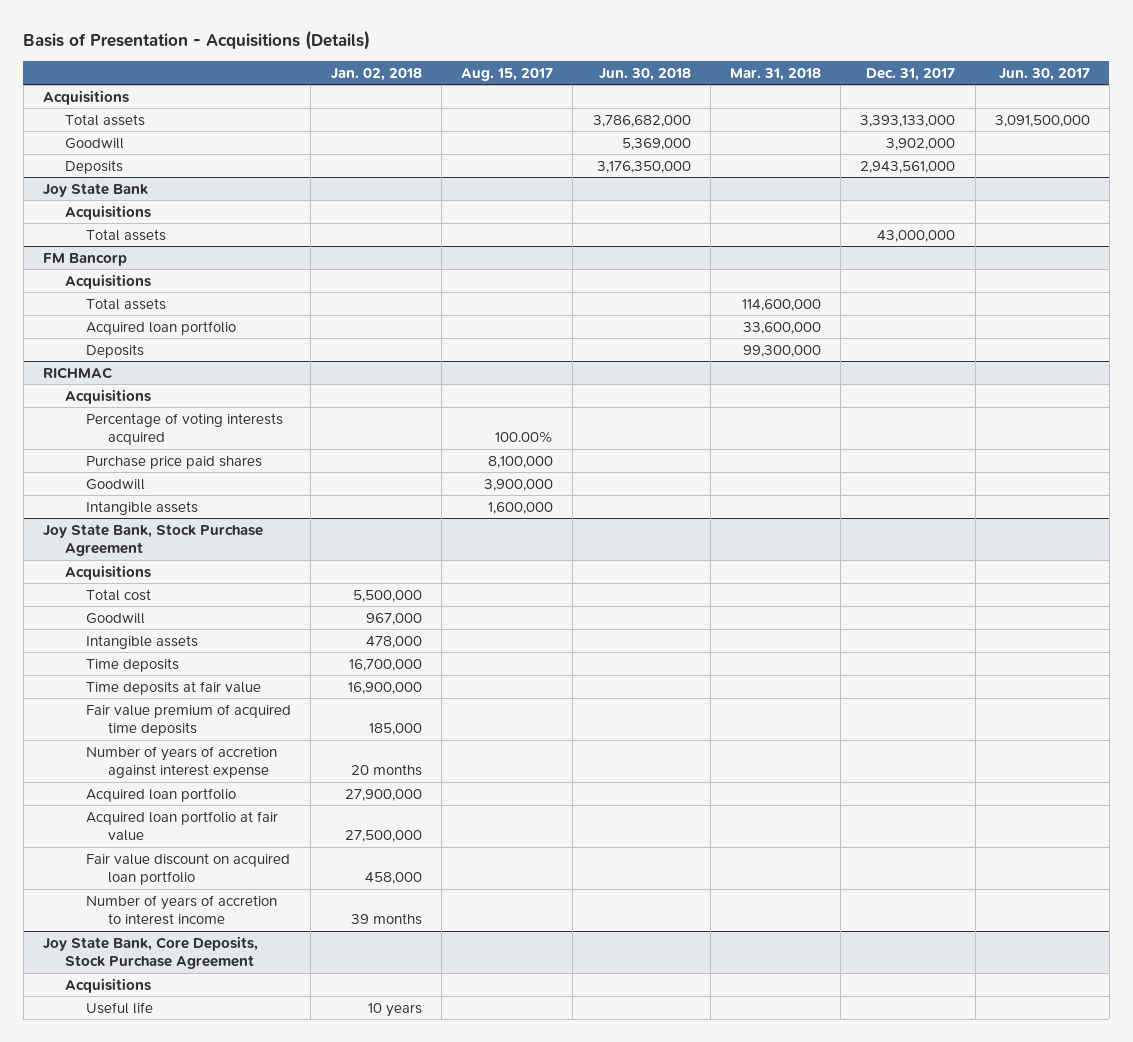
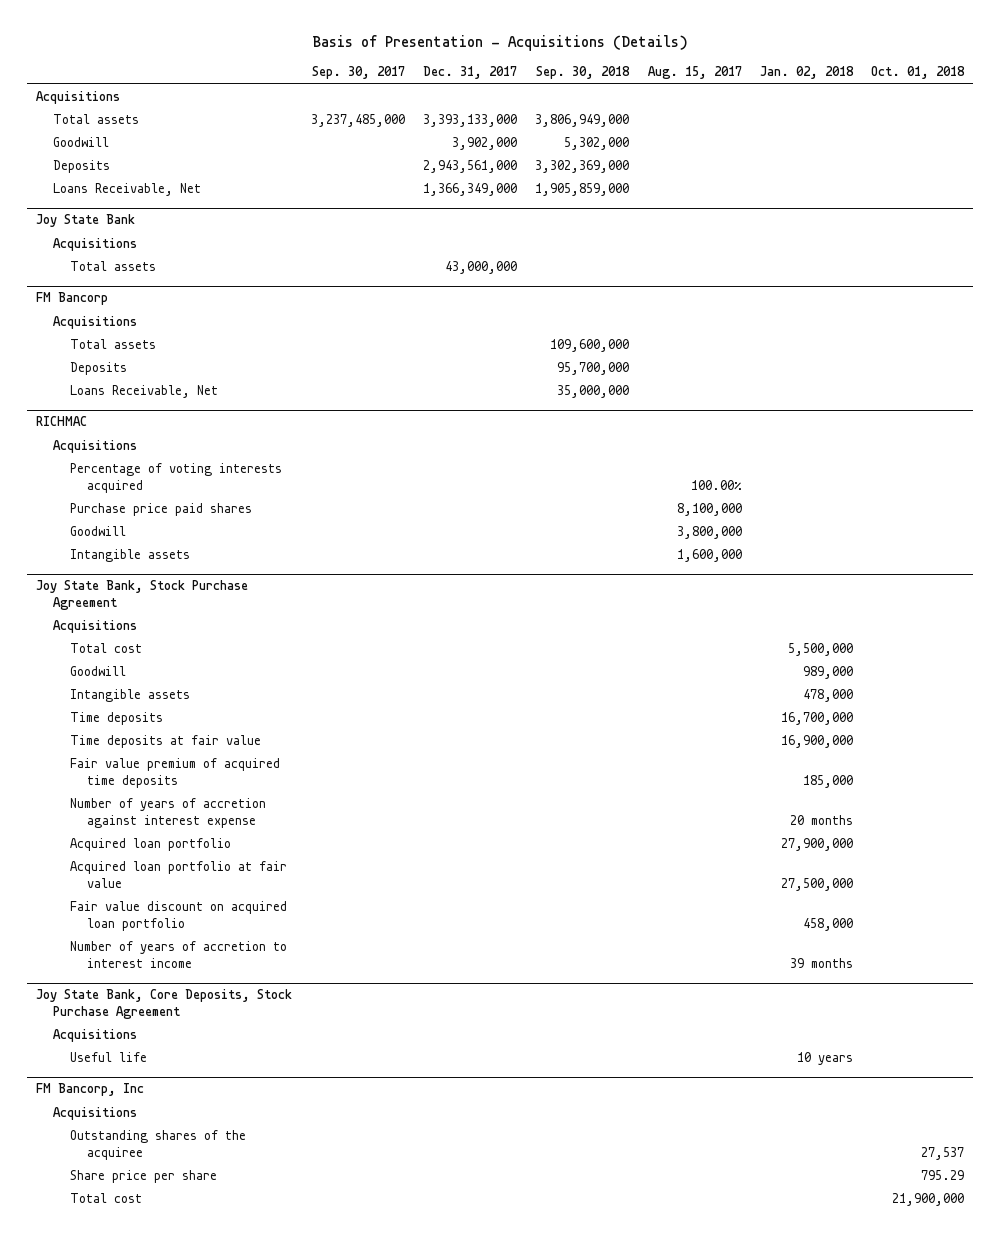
[598,67,691,81] Jun. 30, 2018 -> none
[729,67,821,81] Mar. 31, 2018 -> none
[998,67,1090,81] Jun. 30, 2017 -> none
none -> [311,66,405,80] Sep. 30, 2017
none -> [536,66,631,80] Sep. 30, 2018
none -> [871,66,966,80] Oct. 01, 2018
none -> [53,183,202,197] Loans Receivable, Net
[86,320,237,335] Acquired loan portfolio -> none
none -> [70,385,219,399] Loans Receivable, Net
[484,478,554,491] 3,900,000 -> [676,526,742,540] 3,800,000
[365,612,422,625] 967,000 -> [802,666,853,680] 989,000
none -> [36,1083,145,1097] FM Bancorp, Inc
none -> [53,1107,138,1121] Acquisitions
none -> [70,1130,247,1160] Outstanding shares of the acquiree
none -> [70,1170,218,1184] Share price per share
none -> [70,1193,143,1204] Total cost

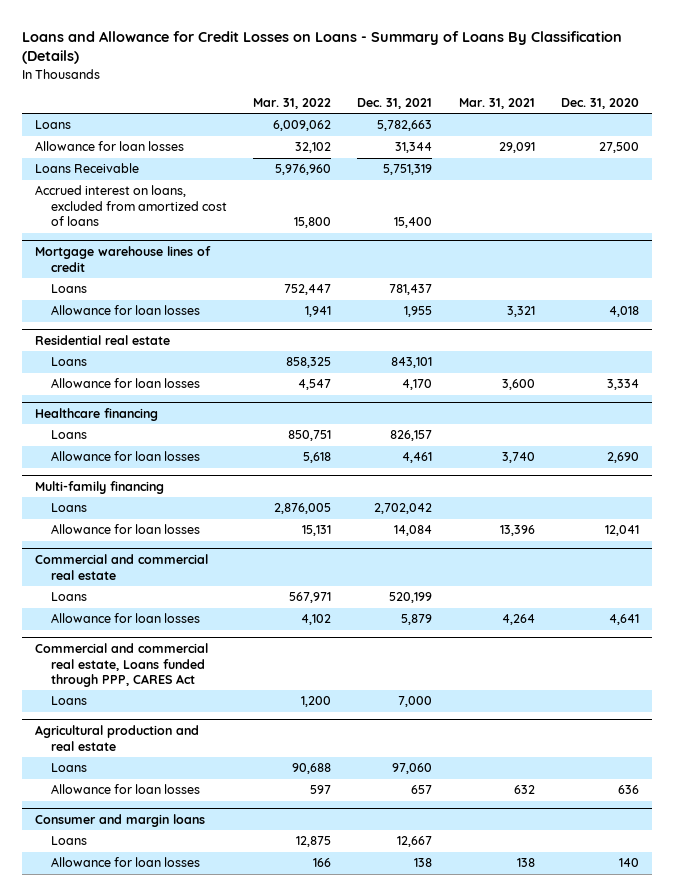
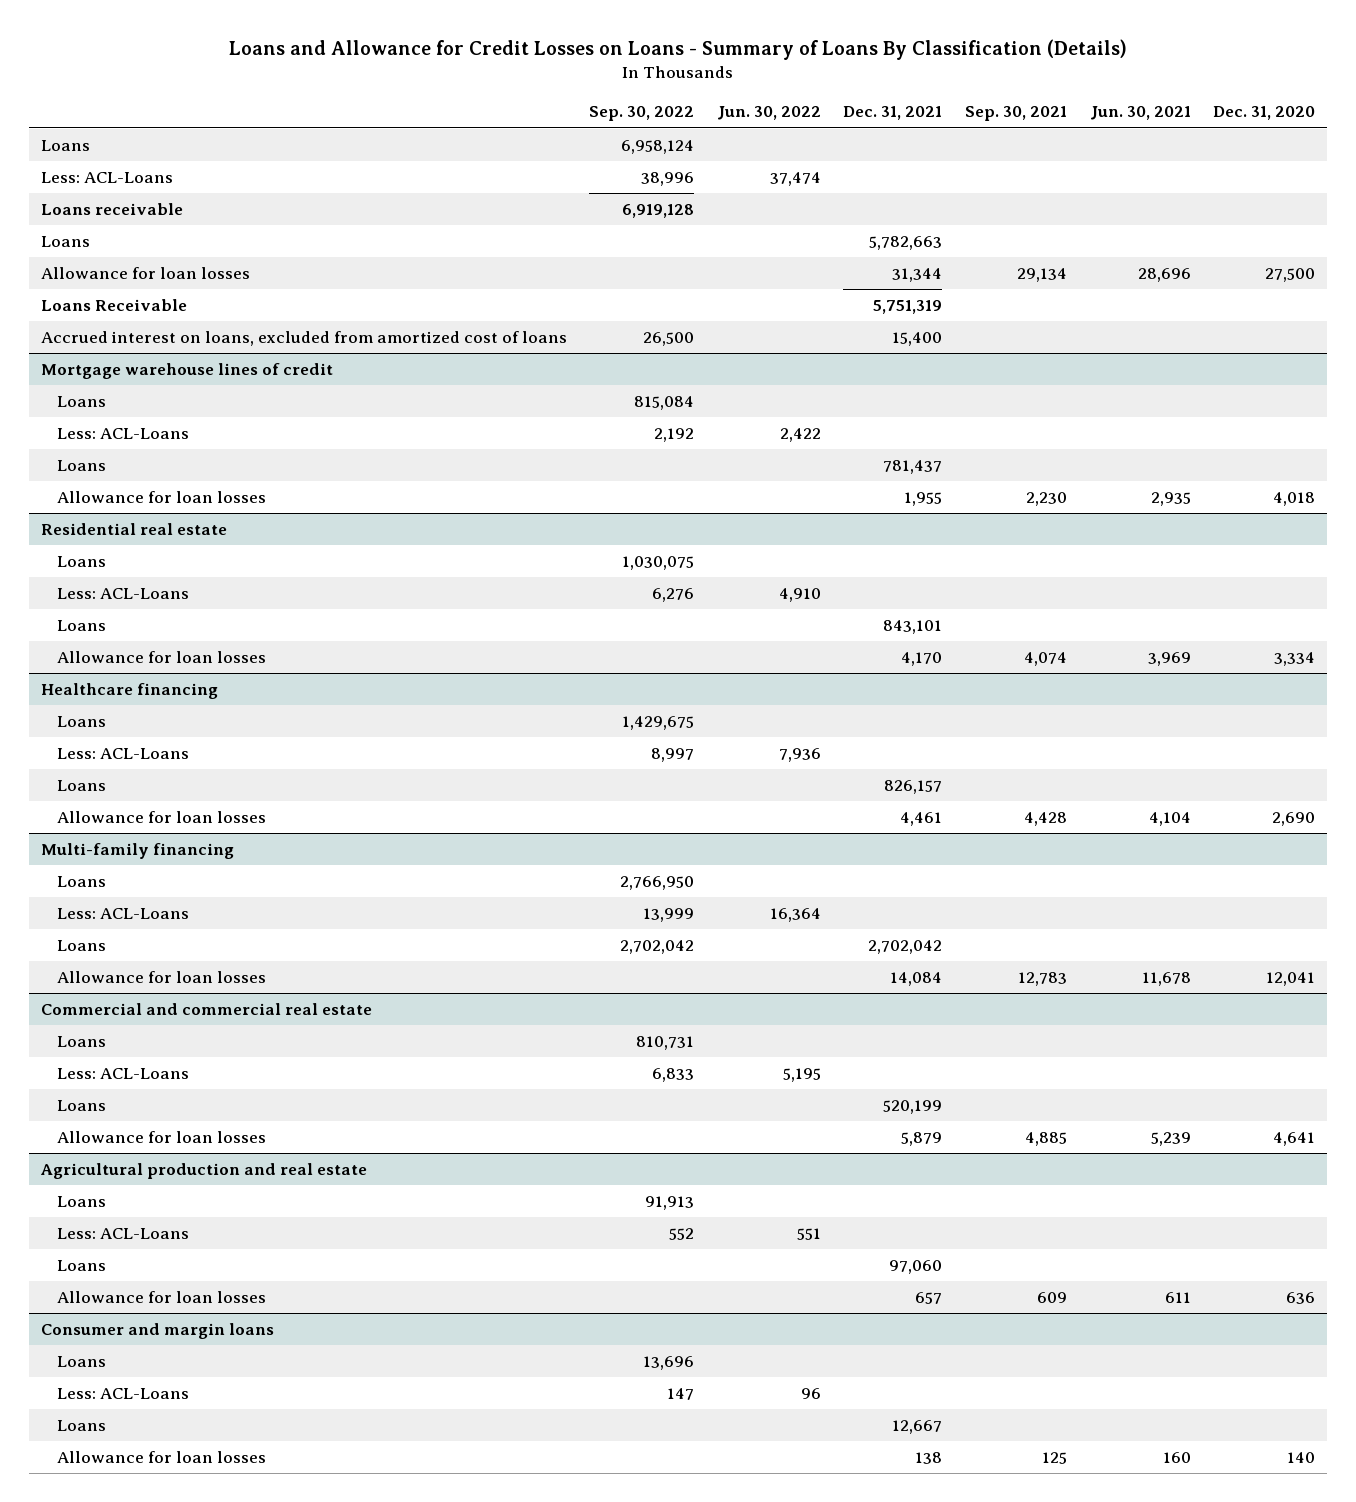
[253,97,332,109] Mar. 31, 2022 -> none
[458,97,535,109] Mar. 31, 2021 -> none
none -> [589,106,695,122] Sep. 30, 2022
none -> [716,106,821,121] Jun. 30, 2022
none -> [964,106,1067,122] Sep. 30, 2021
none -> [1089,106,1191,121] Jun. 30, 2021
none -> [40,140,90,152] Loans
none -> [40,172,173,184] Less: ACL-Loans
none -> [40,203,183,216] Loans receivable
none -> [57,396,107,408] Loans
none -> [57,428,190,440] Less: ACL-Loans
none -> [57,556,107,568] Loans
none -> [57,588,190,600] Less: ACL-Loans
none -> [57,716,107,728] Loans
none -> [57,748,190,760] Less: ACL-Loans
none -> [57,876,107,888] Loans
none -> [57,908,190,920] Less: ACL-Loans
none -> [57,1036,107,1048] Loans
none -> [57,1068,190,1080] Less: ACL-Loans
[35,643,209,688] Commercial and commercial real estate, Loans funded through PPP, CARES Act -> none
[50,696,87,706] Loans -> none
none -> [57,1196,107,1208] Loans
none -> [57,1228,190,1240] Less: ACL-Loans
none -> [57,1356,107,1368] Loans
none -> [57,1388,190,1400] Less: ACL-Loans

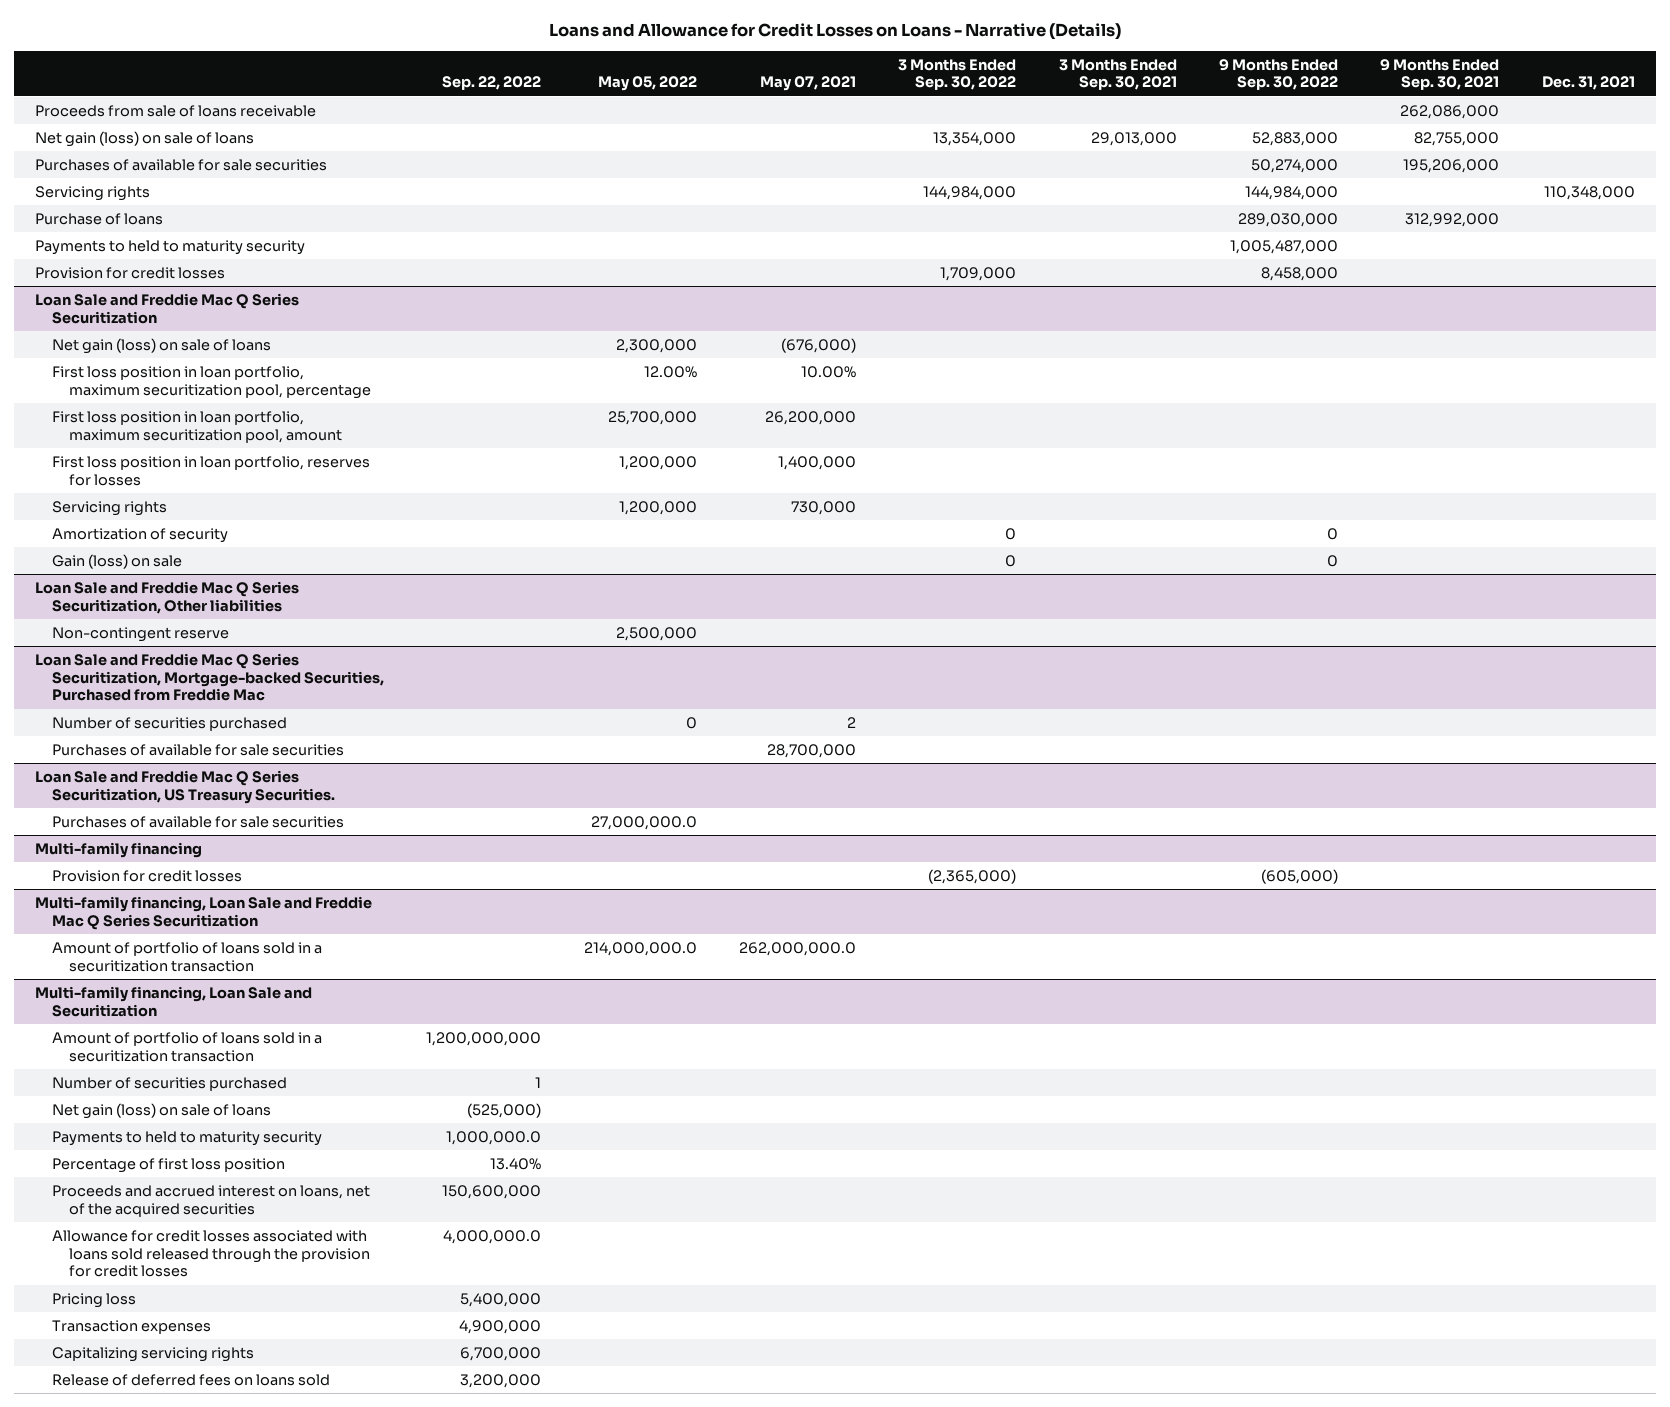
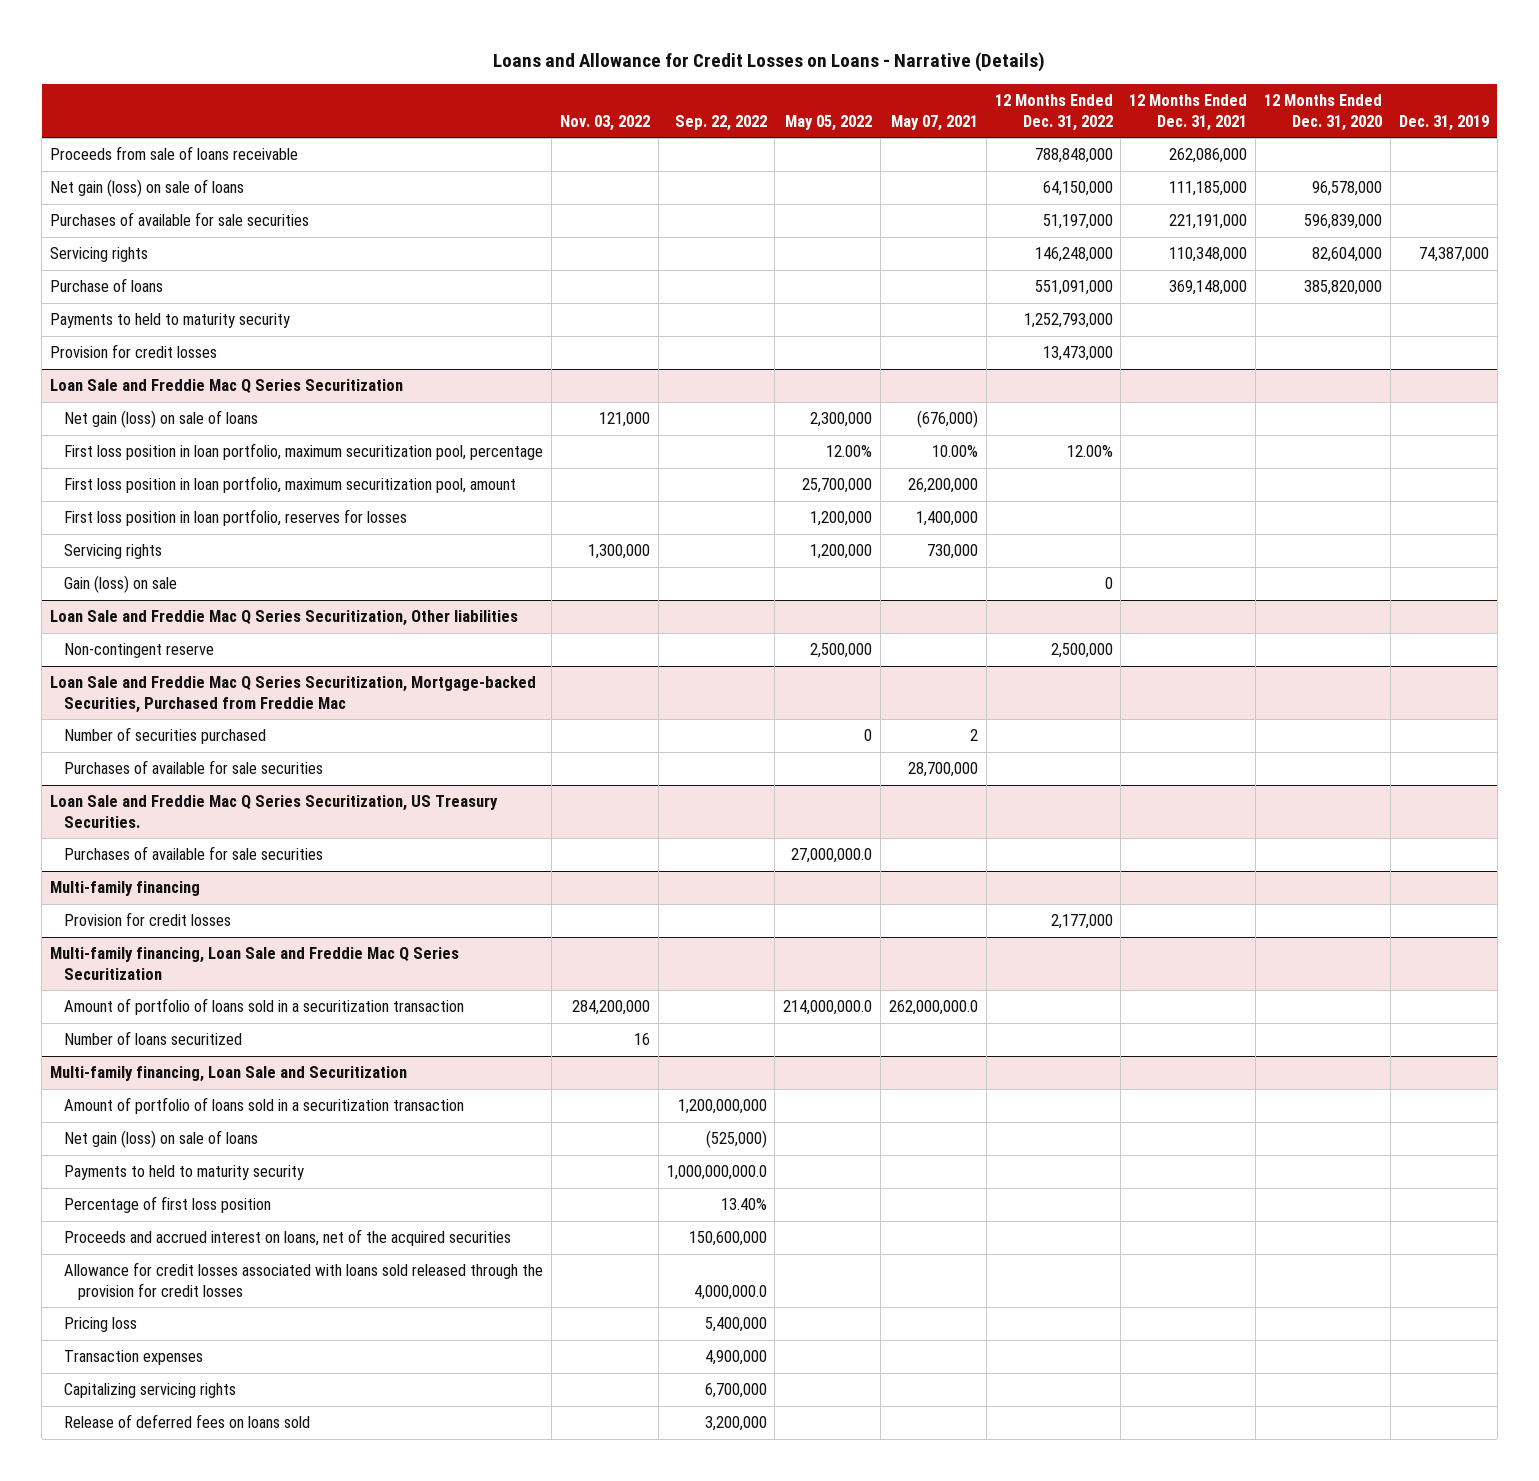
[898,58,1017,91] 3 Months Ended Sep. 30, 2022 -> none
[1058,58,1177,91] 3 Months Ended Sep. 30, 2021 -> none
[1219,58,1339,91] 9 Months Ended Sep. 30, 2022 -> none
[1380,58,1500,91] 9 Months Ended Sep. 30, 2021 -> none
[1541,76,1635,91] Dec. 31, 2021 -> none
none -> [559,114,650,131] Nov. 03, 2022
none -> [994,94,1113,131] 12 Months Ended Dec. 31, 2022
none -> [1129,94,1248,131] 12 Months Ended Dec. 31, 2021
none -> [1264,94,1383,131] 12 Months Ended Dec. 31, 2020
none -> [1398,114,1489,131] Dec. 31, 2019
[51,528,228,544] Amortization of security -> none
none -> [64,1031,243,1046] Number of loans securitized
[51,1077,287,1092] Number of securities purchased -> none
[446,1131,542,1146] 1,000,000.0 -> [666,1165,767,1181] 1,000,000,000.0

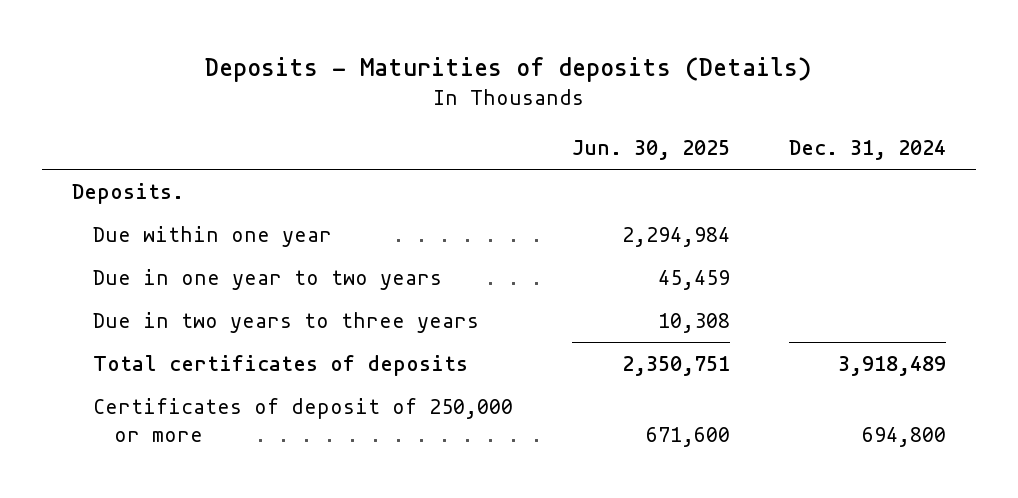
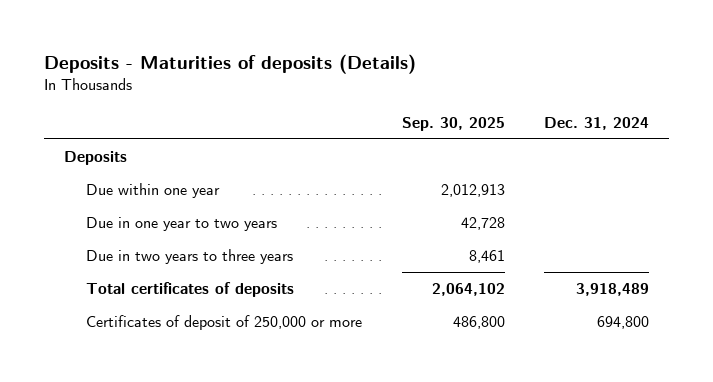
[571,140,730,161] Jun. 30, 2025 -> none
none -> [401,116,505,131] Sep. 30, 2025
[71,182,184,204] Deposits. -> [63,150,127,165] Deposits

